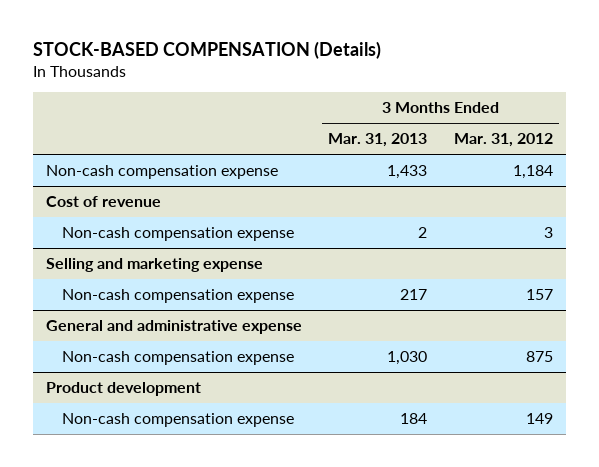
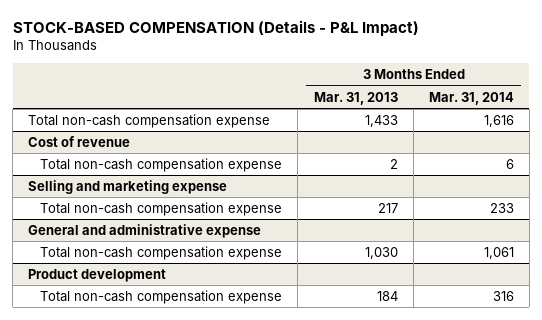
[32,41,381,60] STOCK-BASED COMPENSATION (Details) -> [12,19,419,36] STOCK-BASED COMPENSATION (Details - P&L Impact)
[453,133,553,148] Mar. 31, 2012 -> none
none -> [428,91,514,105] Mar. 31, 2014
[45,164,278,179] Non-cash compensation expense -> [28,113,271,128] Total non-cash compensation expense
[61,226,294,241] Non-cash compensation expense -> [40,157,283,172] Total non-cash compensation expense
[61,288,294,303] Non-cash compensation expense -> [40,201,283,216] Total non-cash compensation expense
[61,350,294,365] Non-cash compensation expense -> [40,245,283,260] Total non-cash compensation expense
[61,412,294,427] Non-cash compensation expense -> [40,289,283,304] Total non-cash compensation expense

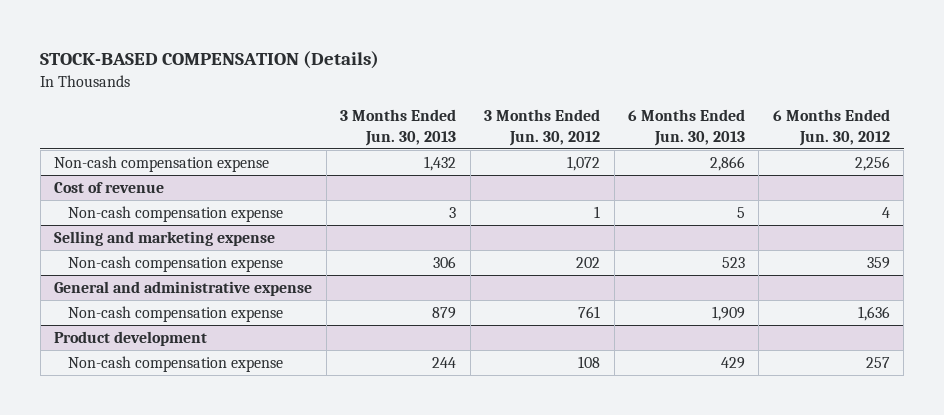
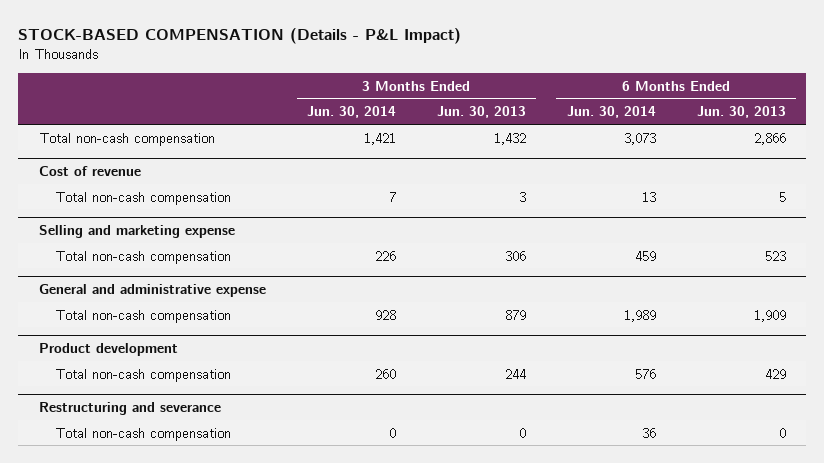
[40,51,380,70] STOCK-BASED COMPENSATION (Details) -> [18,28,462,45] STOCK-BASED COMPENSATION (Details - P&L Impact)
[484,109,601,146] 3 Months Ended Jun. 30, 2012 -> none
[772,109,890,146] 6 Months Ended Jun. 30, 2012 -> none
none -> [306,106,396,119] Jun. 30, 2014
none -> [566,106,656,119] Jun. 30, 2014
[54,156,270,173] Non-cash compensation expense -> [38,132,215,146] Total non-cash compensation
[67,206,283,223] Non-cash compensation expense -> [55,191,232,205] Total non-cash compensation
[67,256,283,273] Non-cash compensation expense -> [55,250,232,264] Total non-cash compensation
[67,306,283,323] Non-cash compensation expense -> [55,309,232,323] Total non-cash compensation
[67,356,283,373] Non-cash compensation expense -> [55,368,232,382] Total non-cash compensation
none -> [38,402,221,416] Restructuring and severance
none -> [55,427,232,441] Total non-cash compensation

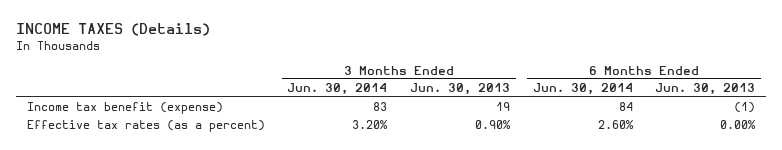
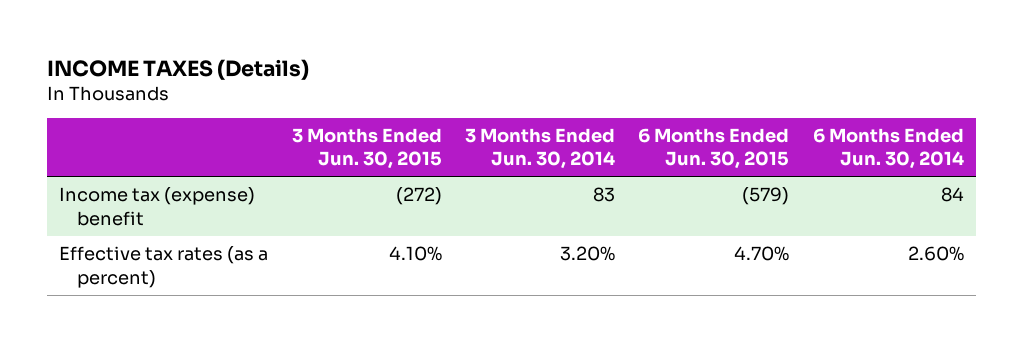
[409,83,510,96] Jun. 30, 2013 -> none
[655,83,756,96] Jun. 30, 2013 -> none
none -> [291,128,442,170] 3 Months Ended Jun. 30, 2015
none -> [638,128,790,170] 6 Months Ended Jun. 30, 2015
[26,102,223,115] Income tax benefit (expense) -> [59,187,256,226] Income tax (expense) benefit

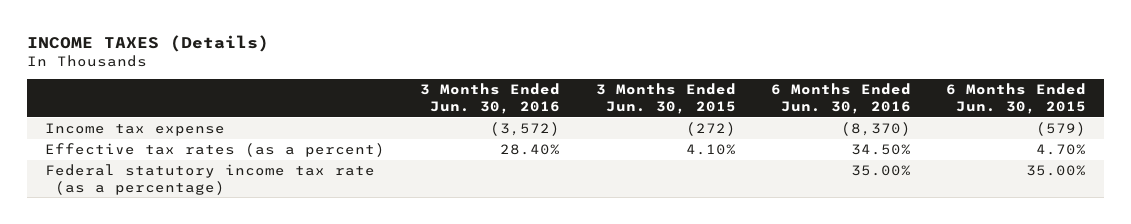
[465,128,616,170] 3 Months Ended Jun. 30, 2014 -> none
[812,128,964,170] 6 Months Ended Jun. 30, 2014 -> none
none -> [420,83,561,115] 3 Months Ended Jun. 30, 2016
none -> [770,83,911,115] 6 Months Ended Jun. 30, 2016
[59,187,256,226] Income tax (expense) benefit -> [44,122,225,136] Income tax expense
none -> [44,163,375,195] Federal statutory income tax rate (as a percentage)

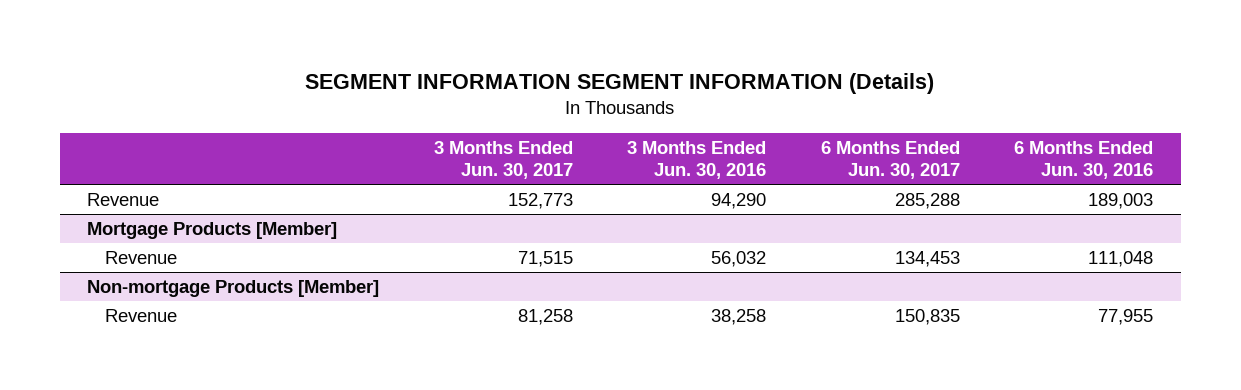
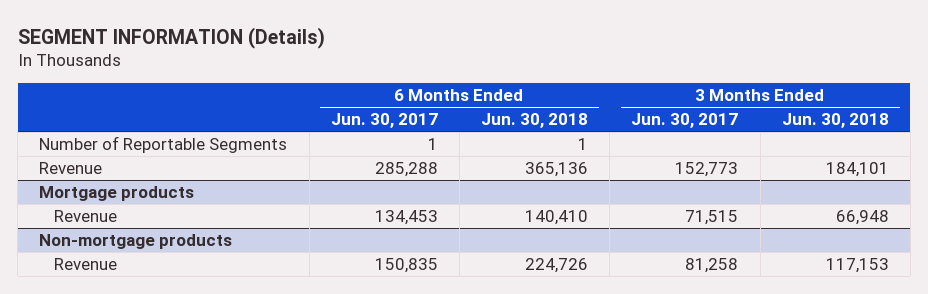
[305,73,935,95] SEGMENT INFORMATION SEGMENT INFORMATION (Details) -> [17,26,325,49] SEGMENT INFORMATION (Details)
[627,140,767,180] 3 Months Ended Jun. 30, 2016 -> none
[1014,140,1154,180] 6 Months Ended Jun. 30, 2016 -> none
none -> [481,113,589,129] Jun. 30, 2018
none -> [781,113,889,129] Jun. 30, 2018
none -> [39,135,288,153] Number of Reportable Segments
[87,221,338,239] Mortgage Products [Member] -> [39,185,195,201] Mortgage products
[87,279,380,297] Non-mortgage Products [Member] -> [39,233,233,249] Non-mortgage products

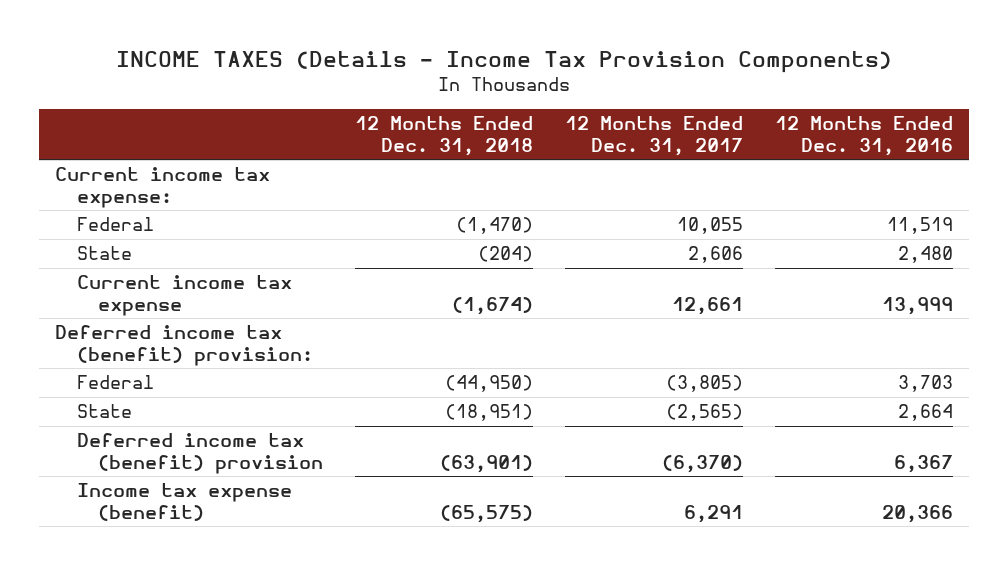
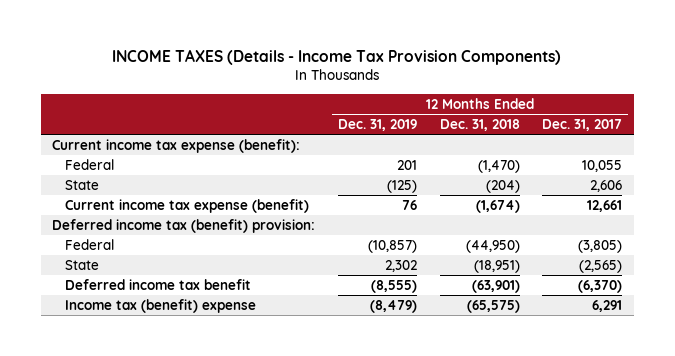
[775,116,954,156] 12 Months Ended Dec. 31, 2016 -> none
none -> [338,119,418,132] Dec. 31, 2019
[55,167,271,208] Current income tax expense: -> [52,138,301,153] Current income tax expense (benefit):
[76,275,292,316] Current income tax expense -> [65,198,310,213] Current income tax expense (benefit)
[76,433,324,474] Deferred income tax (benefit) provision -> [65,278,252,290] Deferred income tax benefit
[76,483,292,521] Income tax expense (benefit) -> [65,298,257,313] Income tax (benefit) expense

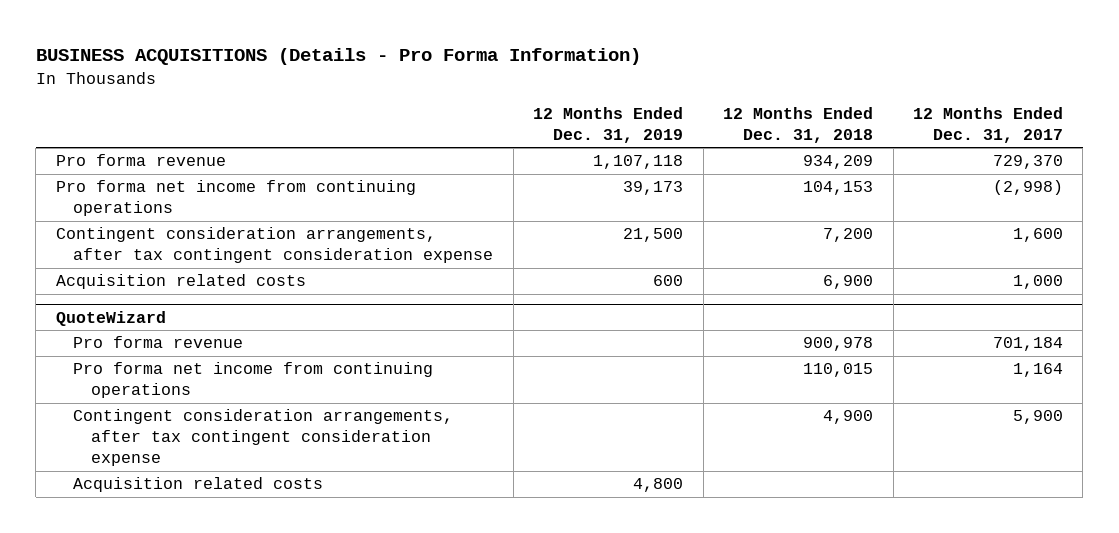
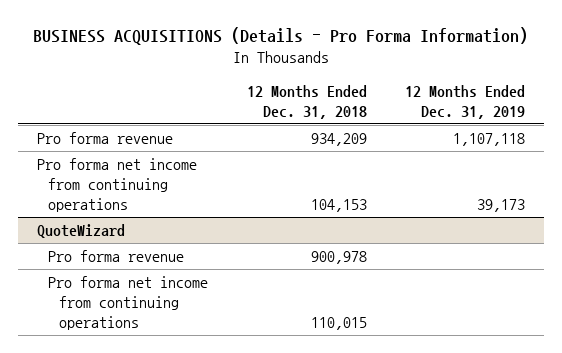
[912,106,1063,143] 12 Months Ended Dec. 31, 2017 -> none
[55,227,494,264] Contingent consideration arrangements, after tax contingent consideration expense -> none
[55,274,306,290] Acquisition related costs -> none
[73,409,454,467] Contingent consideration arrangements, after tax contingent consideration expense -> none
[73,477,324,493] Acquisition related costs -> none

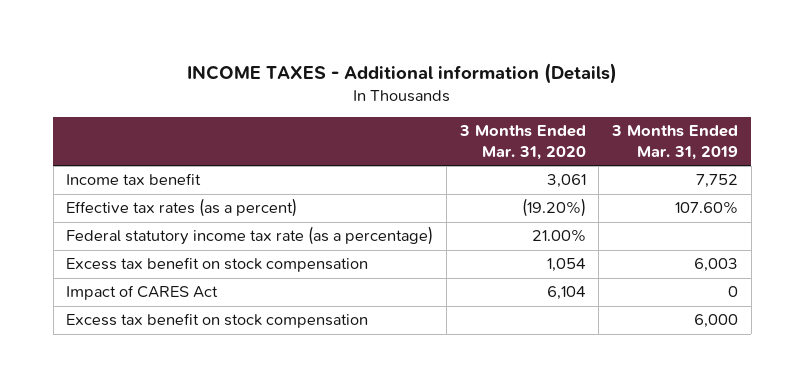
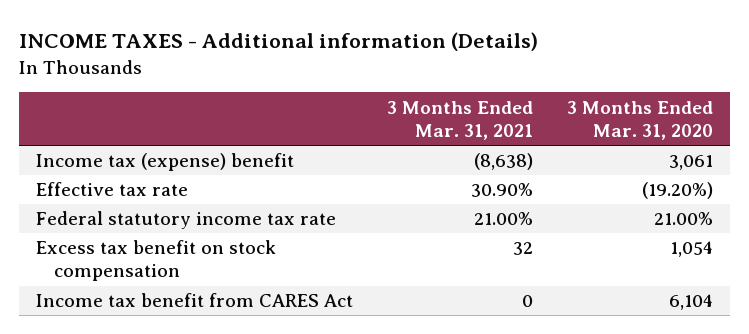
[610,125,738,161] 3 Months Ended Mar. 31, 2019 -> none
none -> [386,100,533,140] 3 Months Ended Mar. 31, 2021
[66,173,202,186] Income tax benefit -> [35,153,294,172] Income tax (expense) benefit
[66,198,298,218] Effective tax rates (as a percent) -> [35,182,188,197] Effective tax rate
[66,226,434,246] Federal statutory income tax rate (as a percentage) -> [35,211,336,230] Federal statutory income tax rate
[66,313,369,329] Excess tax benefit on stock compensation -> none
[66,285,219,301] Impact of CARES Act -> [35,293,353,308] Income tax benefit from CARES Act

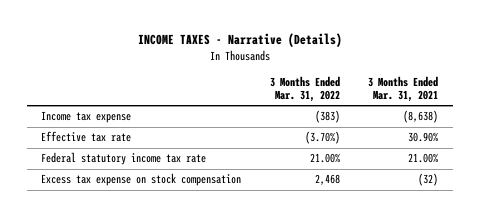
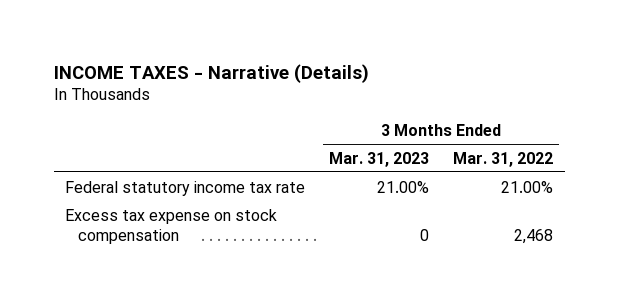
[368,75,439,102] 3 Months Ended Mar. 31, 2021 -> none
none -> [329,151,430,167] Mar. 31, 2023
[40,111,131,124] Income tax expense -> none
[40,131,131,143] Effective tax rate -> none

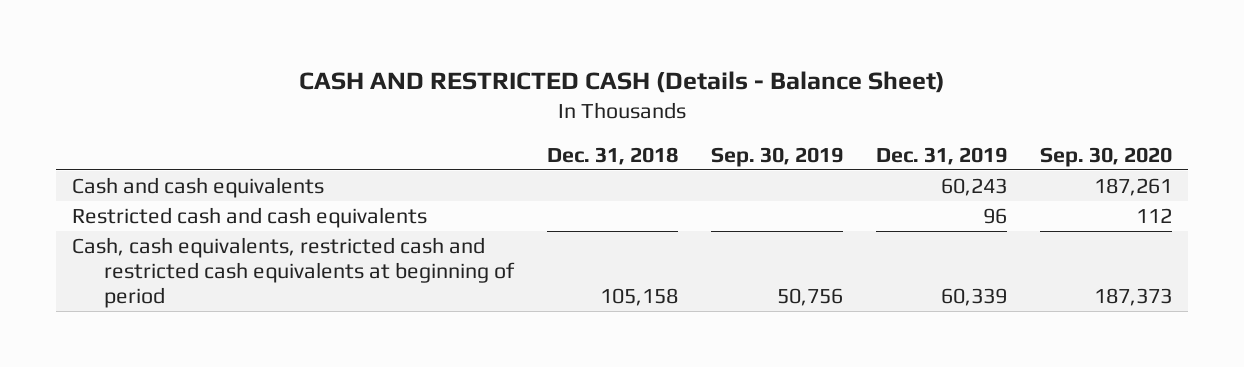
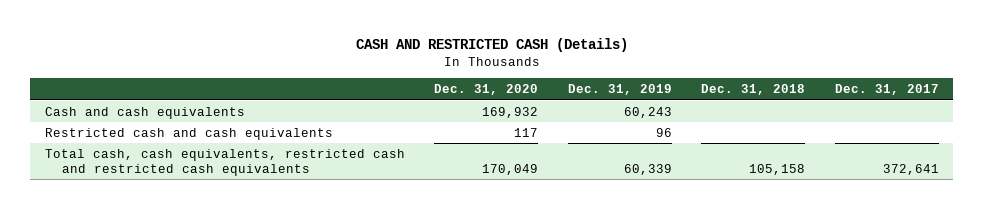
[298,71,945,94] CASH AND RESTRICTED CASH (Details - Balance Sheet) -> [355,38,628,53] CASH AND RESTRICTED CASH (Details)
[710,146,843,167] Sep. 30, 2019 -> none
[1039,146,1172,167] Sep. 30, 2020 -> none
none -> [434,84,539,96] Dec. 31, 2020
none -> [834,84,939,96] Dec. 31, 2017
[72,237,515,308] Cash, cash equivalents, restricted cash and restricted cash equivalents at beginning of period -> [44,148,405,176] Total cash, cash equivalents, restricted cash and restricted cash equivalents

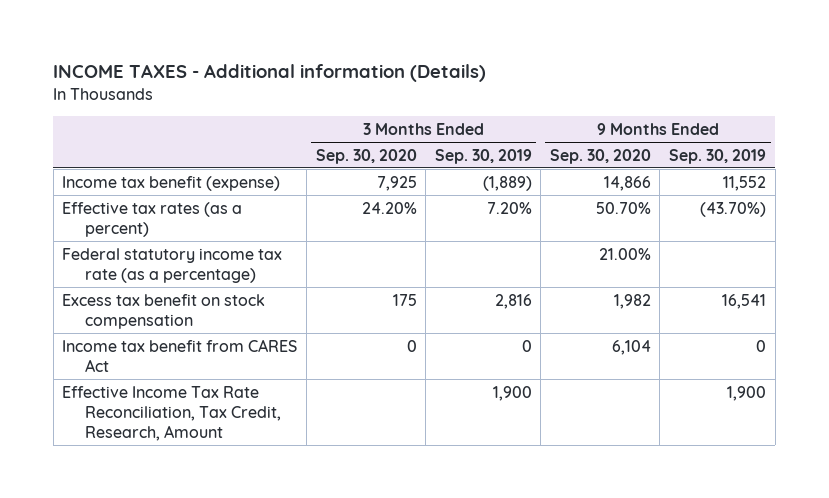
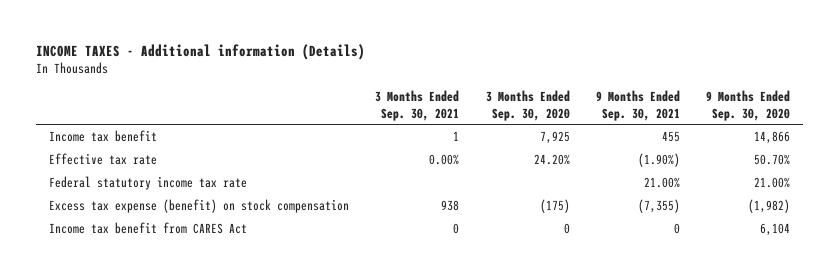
[434,148,532,164] Sep. 30, 2019 -> none
[669,148,767,164] Sep. 30, 2019 -> none
none -> [375,90,460,121] 3 Months Ended Sep. 30, 2021
none -> [595,90,680,121] 9 Months Ended Sep. 30, 2021
[62,175,281,191] Income tax benefit (expense) -> [49,129,158,142] Income tax benefit
[62,201,243,237] Effective tax rates (as a percent) -> [49,152,158,165] Effective tax rate
[62,247,283,283] Federal statutory income tax rate (as a percentage) -> [49,175,248,190] Federal statutory income tax rate
[62,293,266,329] Excess tax benefit on stock compensation -> [49,198,350,213] Excess tax expense (benefit) on stock compensation
[392,293,417,306] 175 -> [539,198,570,213] (175)
[613,293,651,309] 1,982 -> [748,198,791,213] (1,982)
[62,385,281,442] Effective Income Tax Rate Reconciliation, Tax Credit, Research, Amount -> none

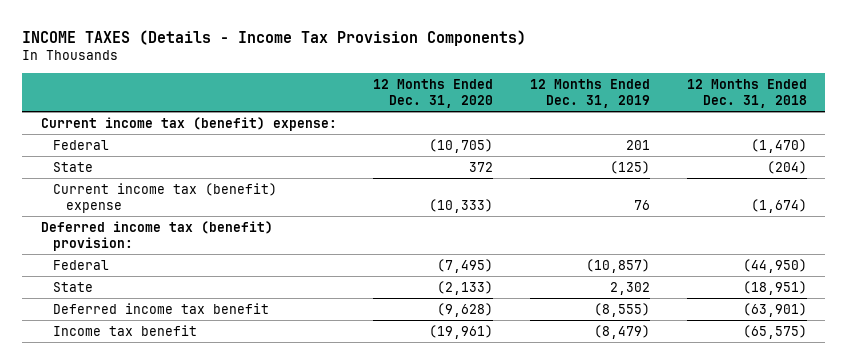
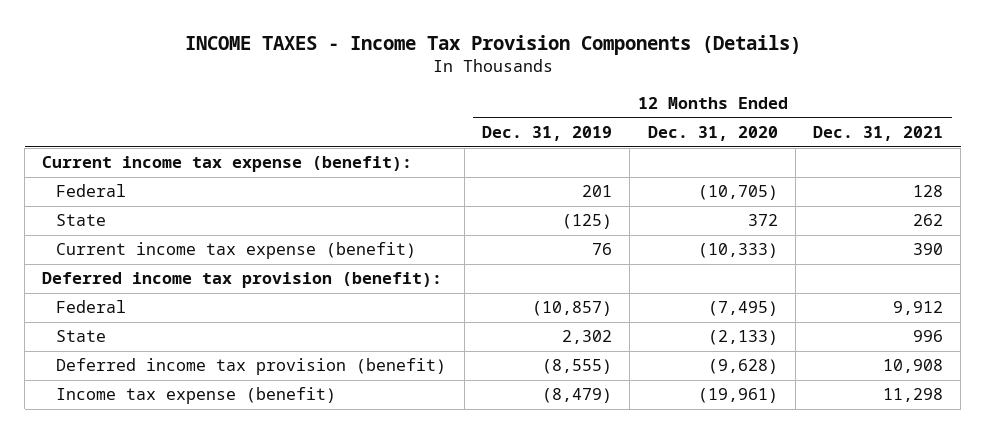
[22,29,527,46] INCOME TAXES (Details - Income Tax Provision Components) -> [184,35,801,56] INCOME TAXES - Income Tax Provision Components (Details)
[686,78,807,109] 12 Months Ended Dec. 31, 2018 -> none
none -> [813,126,944,142] Dec. 31, 2021
[40,116,337,131] Current income tax (benefit) expense: -> [42,156,413,173] Current income tax expense (benefit):
[53,182,278,214] Current income tax (benefit) expense -> [56,242,417,260] Current income tax expense (benefit)
[40,220,273,252] Deferred income tax (benefit) provision: -> [42,272,443,289] Deferred income tax provision (benefit):
[53,302,270,314] Deferred income tax benefit -> [56,358,447,376] Deferred income tax provision (benefit)
[53,324,198,336] Income tax benefit -> [56,387,337,405] Income tax expense (benefit)

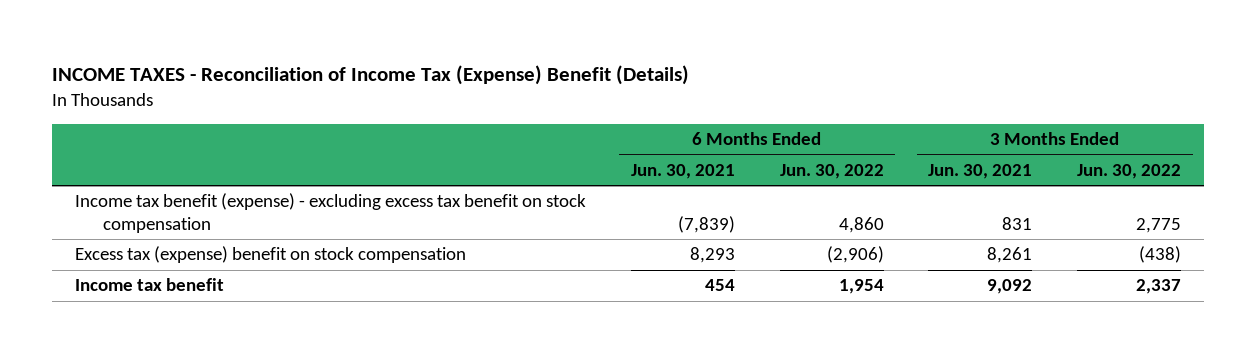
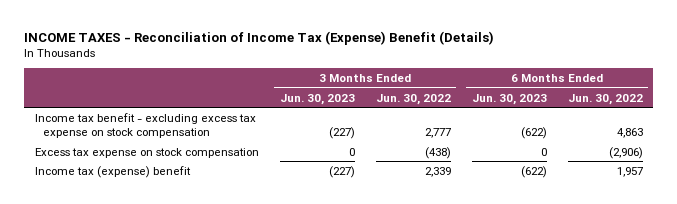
[630,163,735,179] Jun. 30, 2021 -> none
[928,163,1033,179] Jun. 30, 2021 -> none
none -> [279,93,355,105] Jun. 30, 2023
none -> [471,93,547,105] Jun. 30, 2023
[74,193,586,233] Income tax benefit (expense) - excluding excess tax benefit on stock compensation -> [34,112,256,139] Income tax benefit - excluding excess tax expense on stock compensation
[838,216,884,233] 4,860 -> [616,128,643,139] 4,863
[1136,217,1182,233] 2,775 -> [424,128,451,139] 2,777
[74,246,466,264] Excess tax (expense) benefit on stock compensation -> [34,147,259,158] Excess tax expense on stock compensation
[74,278,224,292] Income tax benefit -> [34,165,191,178] Income tax (expense) benefit
[838,279,884,295] 1,954 -> [616,166,643,177] 1,957
[1136,279,1182,295] 2,337 -> [424,166,451,177] 2,339

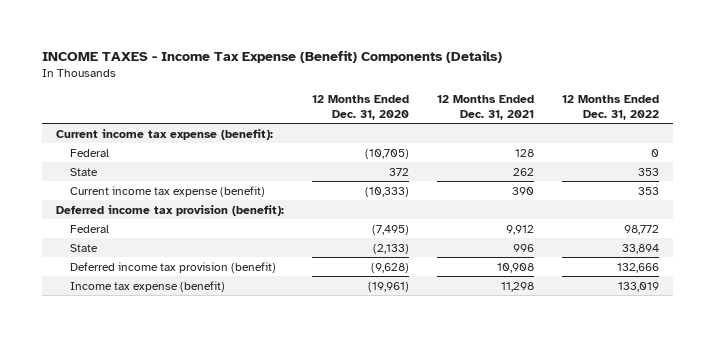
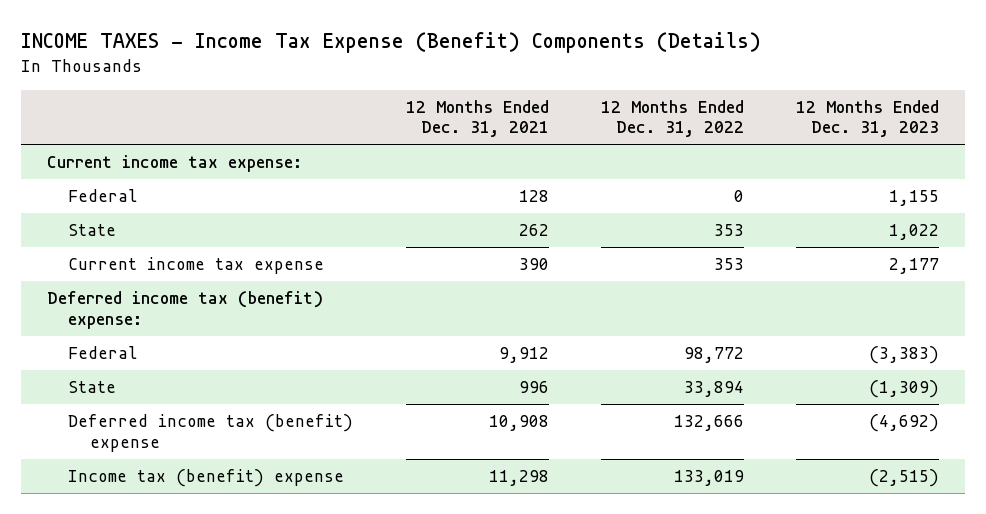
[311,94,409,120] 12 Months Ended Dec. 31, 2020 -> none
none -> [795,99,939,138] 12 Months Ended Dec. 31, 2023
[55,128,273,140] Current income tax expense (benefit): -> [46,154,302,172] Current income tax expense:
[69,185,265,197] Current income tax expense (benefit) -> [68,256,325,274] Current income tax expense
[55,204,284,216] Deferred income tax provision (benefit): -> [46,290,323,329] Deferred income tax (benefit) expense:
[69,261,276,273] Deferred income tax provision (benefit) -> [68,413,354,452] Deferred income tax (benefit) expense
[69,280,225,292] Income tax expense (benefit) -> [68,468,345,487] Income tax (benefit) expense

